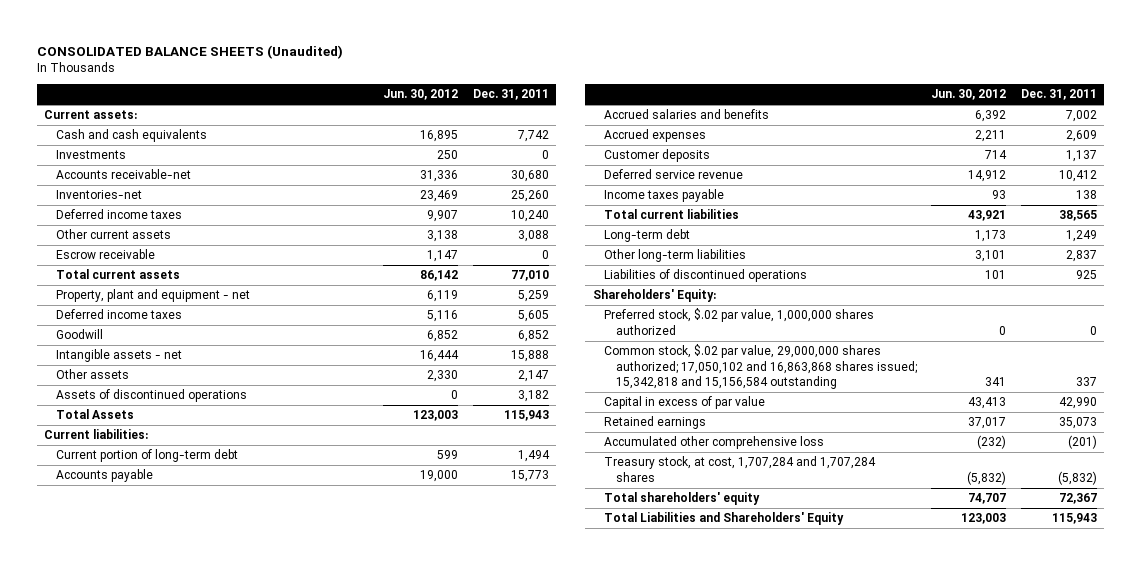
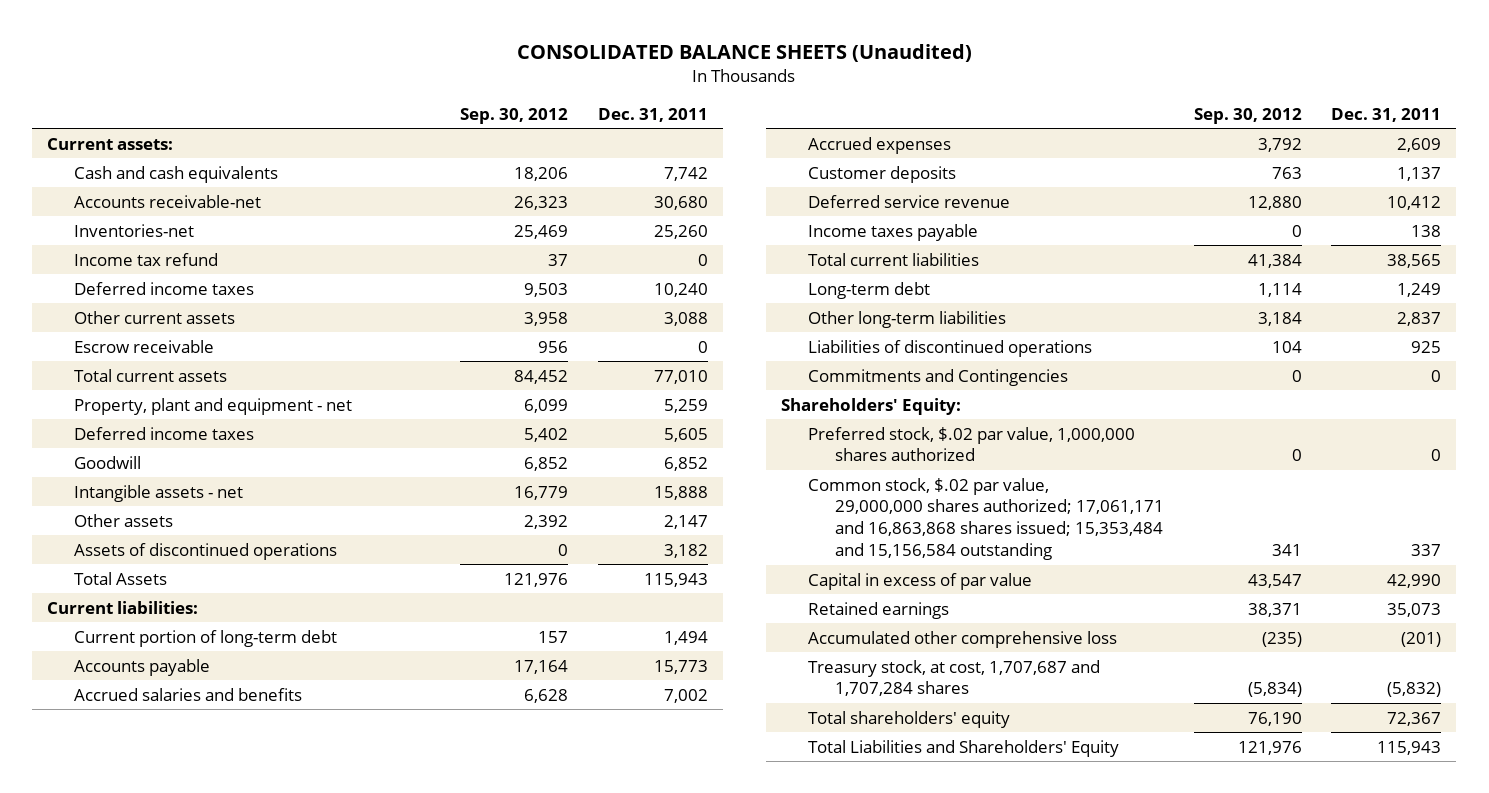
[383,89,459,101] Jun. 30, 2012 -> none
none -> [460,107,569,124] Sep. 30, 2012
[56,150,127,160] Investments -> none
none -> [74,252,219,266] Income tax refund
none -> [807,368,1068,386] Commitments and Contingencies
[604,344,917,390] Common stock, $.02 par value, 29,000,000 shares authorized; 17,050,102 and 16,863,868 shares issued; 15,342,818 and 15,156,584 outstanding -> [807,477,1164,561] Common stock, $.02 par value, 29,000,000 shares authorized; 17,061,171 and 16,863,868 shares issued; 15,353,484 and 15,156,584 outstanding
[604,456,877,482] Treasury stock, at cost, 1,707,284 and 1,707,284 shares -> [807,659,1100,697] Treasury stock, at cost, 1,707,687 and 1,707,284 shares

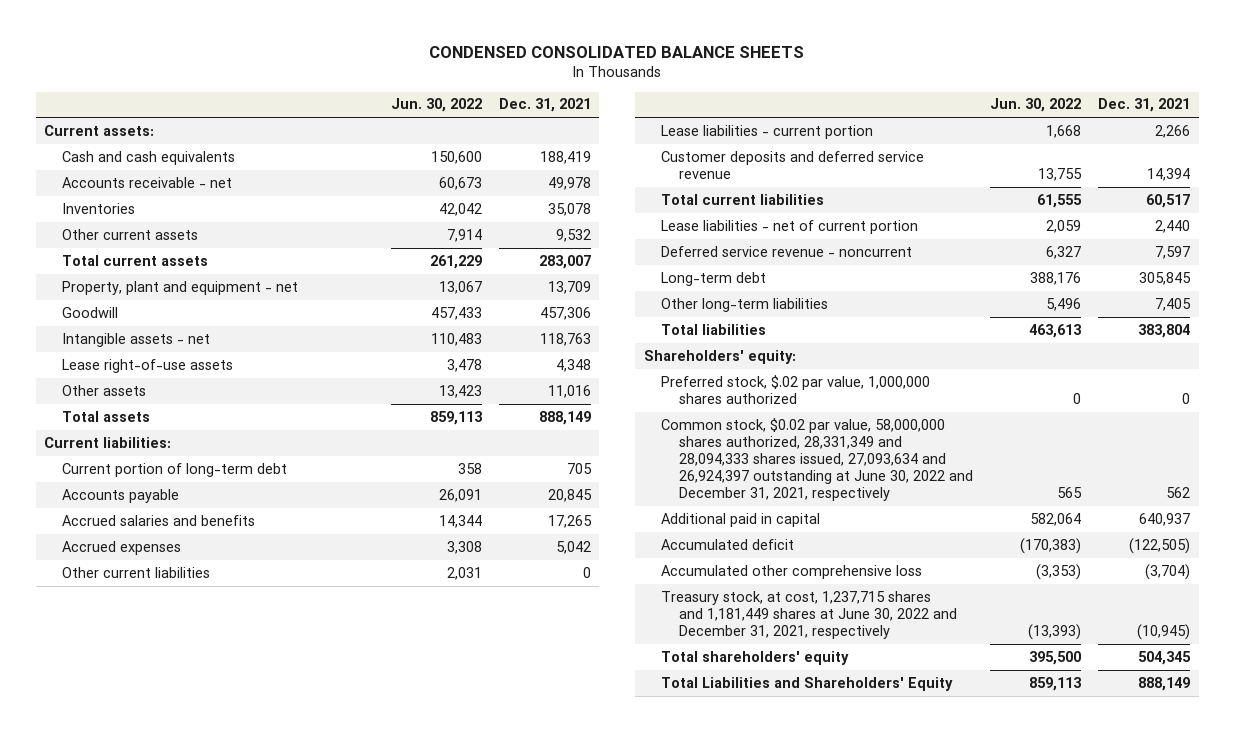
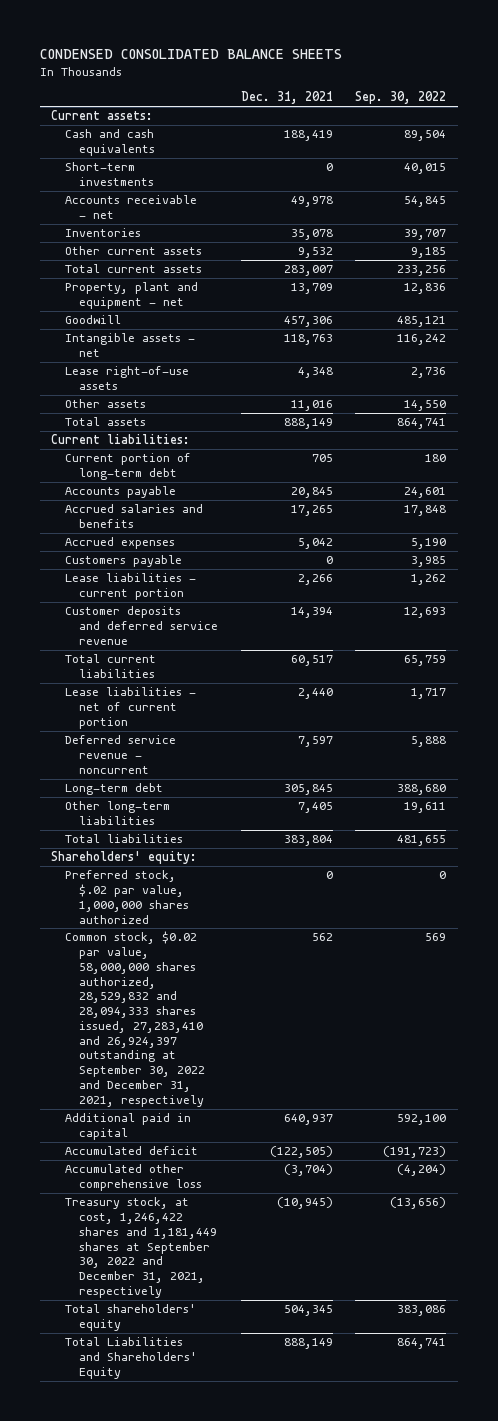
[391,98,483,113] Jun. 30, 2022 -> none
none -> [355,91,447,105] Sep. 30, 2022
none -> [65,162,155,187] Short-term investments
[62,566,211,578] Other current liabilities -> none
none -> [65,555,183,568] Customers payable
[661,417,974,502] Common stock, $0.02 par value, 58,000,000 shares authorized, 28,331,349 and 28,094,333 shares issued, 27,093,634 and 26,924,397 outstanding at June 30, 2022 and December 31, 2021, respectively -> [65,931,206,1107] Common stock, $0.02 par value, 58,000,000 shares authorized, 28,529,832 and 28,094,333 shares issued, 27,283,410 and 26,924,397 outstanding at September 30, 2022 and December 31, 2021, respectively
[661,590,958,639] Treasury stock, at cost, 1,237,715 shares and 1,181,449 shares at June 30, 2022 and December 31, 2021, respectively -> [65,1197,218,1298] Treasury stock, at cost, 1,246,422 shares and 1,181,449 shares at September 30, 2022 and December 31, 2021, respectively

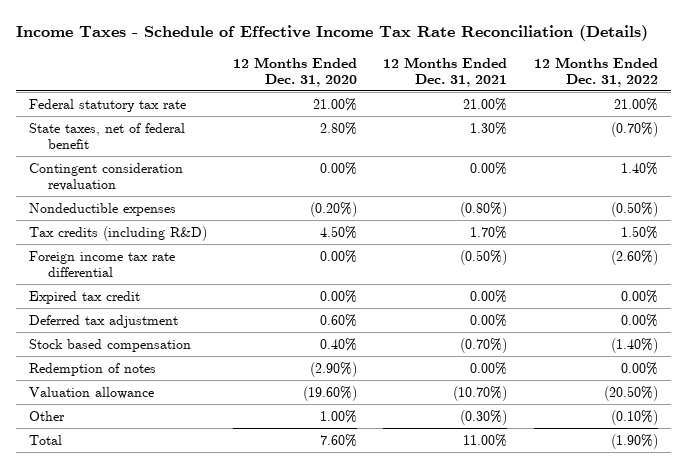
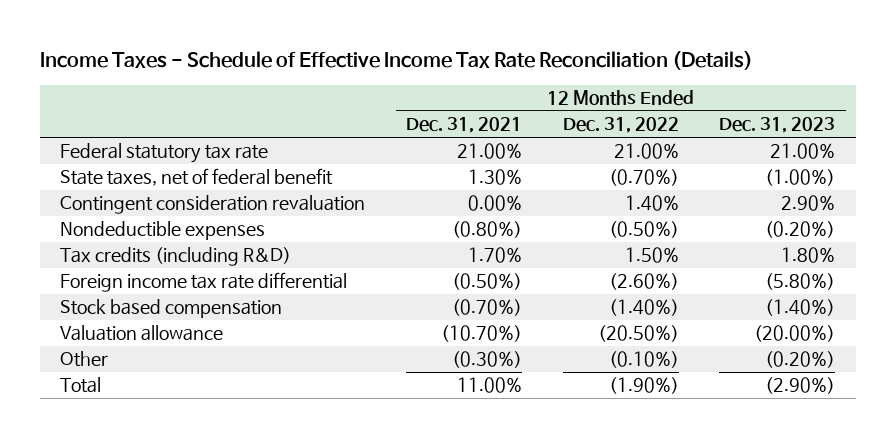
[233,56,358,87] 12 Months Ended Dec. 31, 2020 -> none
none -> [719,117,836,134] Dec. 31, 2023
[28,290,140,304] Expired tax credit -> none
[28,314,178,328] Deferred tax adjustment -> none
[28,362,156,376] Redemption of notes -> none

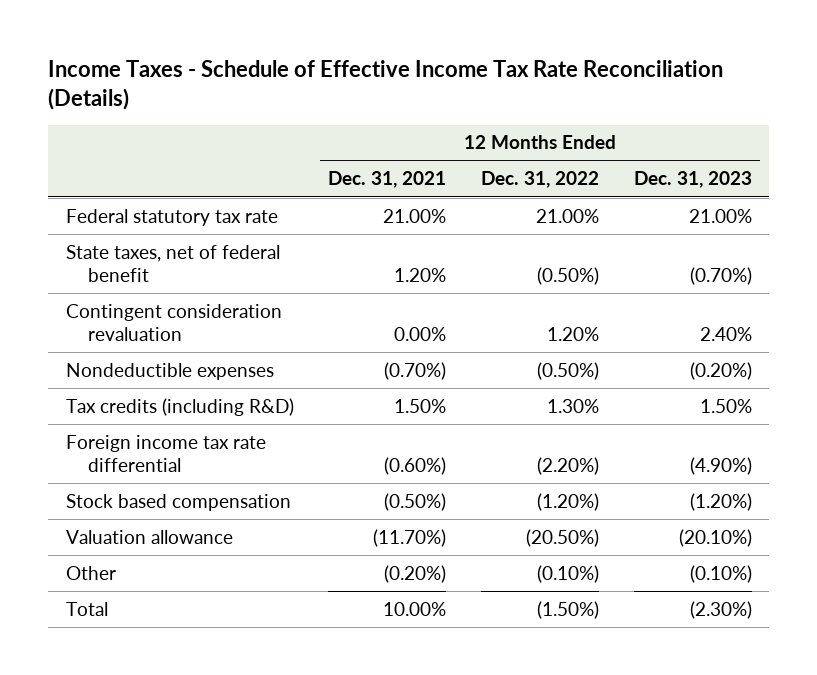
[467,169,522,186] 1.30% -> [394,268,447,283] 1.20%
[608,169,679,187] (0.70%) -> [536,267,599,286] (0.50%)
[765,169,836,187] (1.00%) -> [689,267,752,286] (0.70%)
[624,195,679,212] 1.40% -> [546,327,599,342] 1.20%
[781,195,836,212] 2.90% -> [699,327,752,342] 2.40%
[451,221,522,239] (0.80%) -> [384,361,447,380] (0.70%)
[467,247,522,264] 1.70% -> [394,398,447,413] 1.50%
[624,247,679,264] 1.50% -> [546,398,599,413] 1.30%
[781,247,836,264] 1.80% -> [699,398,752,413] 1.50%
[451,273,522,291] (0.50%) -> [384,457,447,476] (0.60%)
[608,273,679,291] (2.60%) -> [536,457,599,476] (2.20%)
[765,273,836,291] (5.80%) -> [689,457,752,476] (4.90%)
[451,299,522,317] (0.70%) -> [384,492,447,511] (0.50%)
[608,299,679,317] (1.40%) -> [536,492,599,511] (1.20%)
[765,299,836,317] (1.40%) -> [689,492,752,511] (1.20%)
[440,325,522,343] (10.70%) -> [373,528,447,547] (11.70%)
[754,325,836,343] (20.00%) -> [678,528,752,547] (20.10%)
[451,351,522,369] (0.30%) -> [384,564,447,583] (0.20%)
[765,351,836,369] (0.20%) -> [689,564,752,583] (0.10%)
[456,377,522,394] 11.00% -> [383,601,447,616] 10.00%
[608,377,679,395] (1.90%) -> [536,600,599,619] (1.50%)
[765,377,836,395] (2.90%) -> [689,600,752,619] (2.30%)

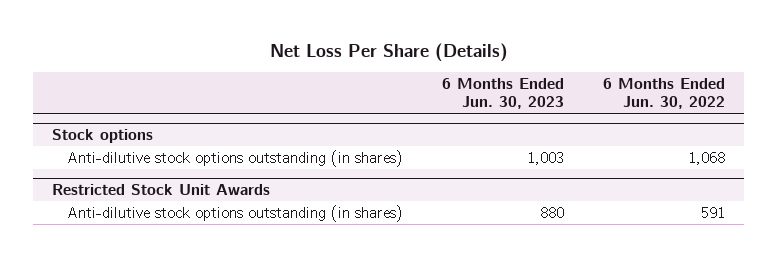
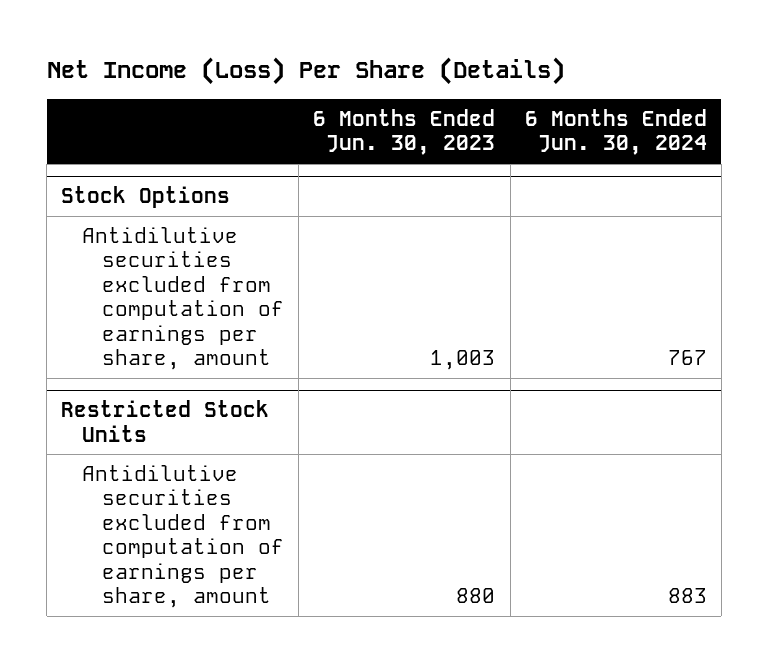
[269,42,508,62] Net Loss Per Share (Details) -> [46,57,565,86] Net Income (Loss) Per Share (Details)
[602,77,725,110] 6 Months Ended Jun. 30, 2022 -> none
none -> [524,108,707,156] 6 Months Ended Jun. 30, 2024
[52,128,154,143] Stock options -> [61,186,231,209] Stock Options
[67,149,404,167] Anti-dilutive stock options outstanding (in shares) -> [81,226,285,371] Antidilutive securities excluded from computation of earnings per share, amount
[52,183,271,195] Restricted Stock Unit Awards -> [61,400,270,442] Restricted Stock Units
[67,204,404,222] Anti-dilutive stock options outstanding (in shares) -> [81,464,285,609] Antidilutive securities excluded from computation of earnings per share, amount

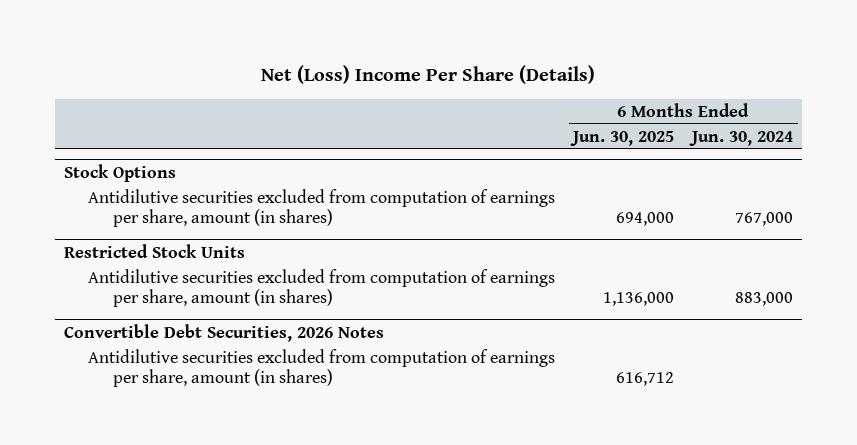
[46,57,565,86] Net Income (Loss) Per Share (Details) -> [261,65,596,85] Net (Loss) Income Per Share (Details)
[313,108,496,156] 6 Months Ended Jun. 30, 2023 -> none
none -> [570,130,675,146] Jun. 30, 2025
[81,226,285,371] Antidilutive securities excluded from computation of earnings per share, amount -> [88,188,556,227] Antidilutive securities excluded from computation of earnings per share, amount (in shares)
[667,350,707,366] 767 -> [735,211,794,226] 767,000
[81,464,285,609] Antidilutive securities excluded from computation of earnings per share, amount -> [88,268,556,307] Antidilutive securities excluded from computation of earnings per share, amount (in shares)
[667,588,707,604] 883 -> [735,291,794,306] 883,000
none -> [63,323,384,342] Convertible Debt Securities, 2026 Notes
none -> [88,348,556,387] Antidilutive securities excluded from computation of earnings per share, amount (in shares)

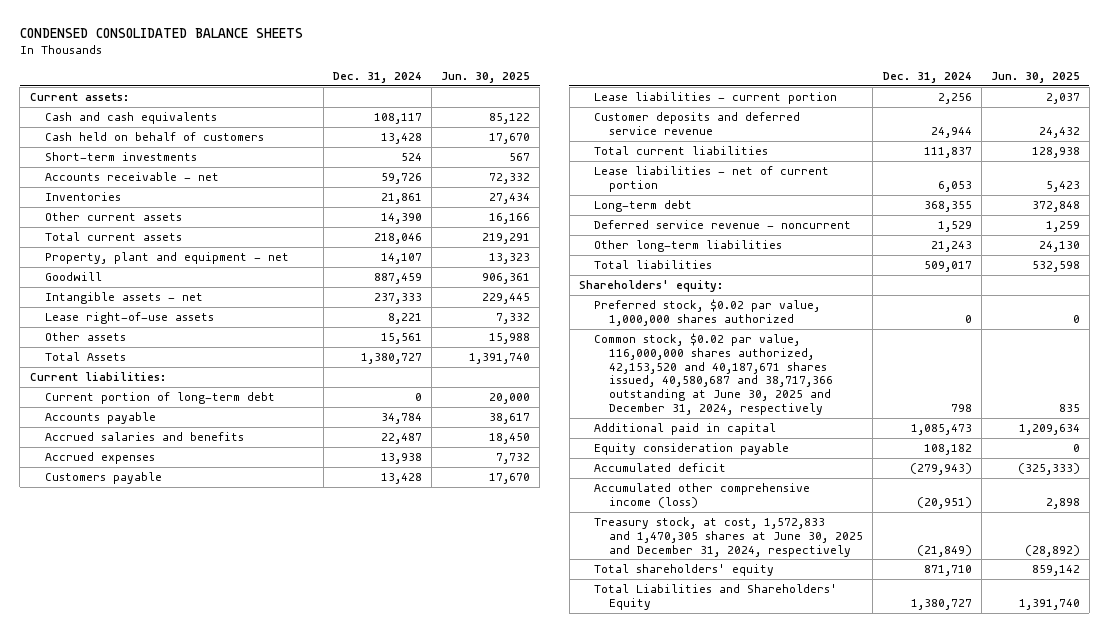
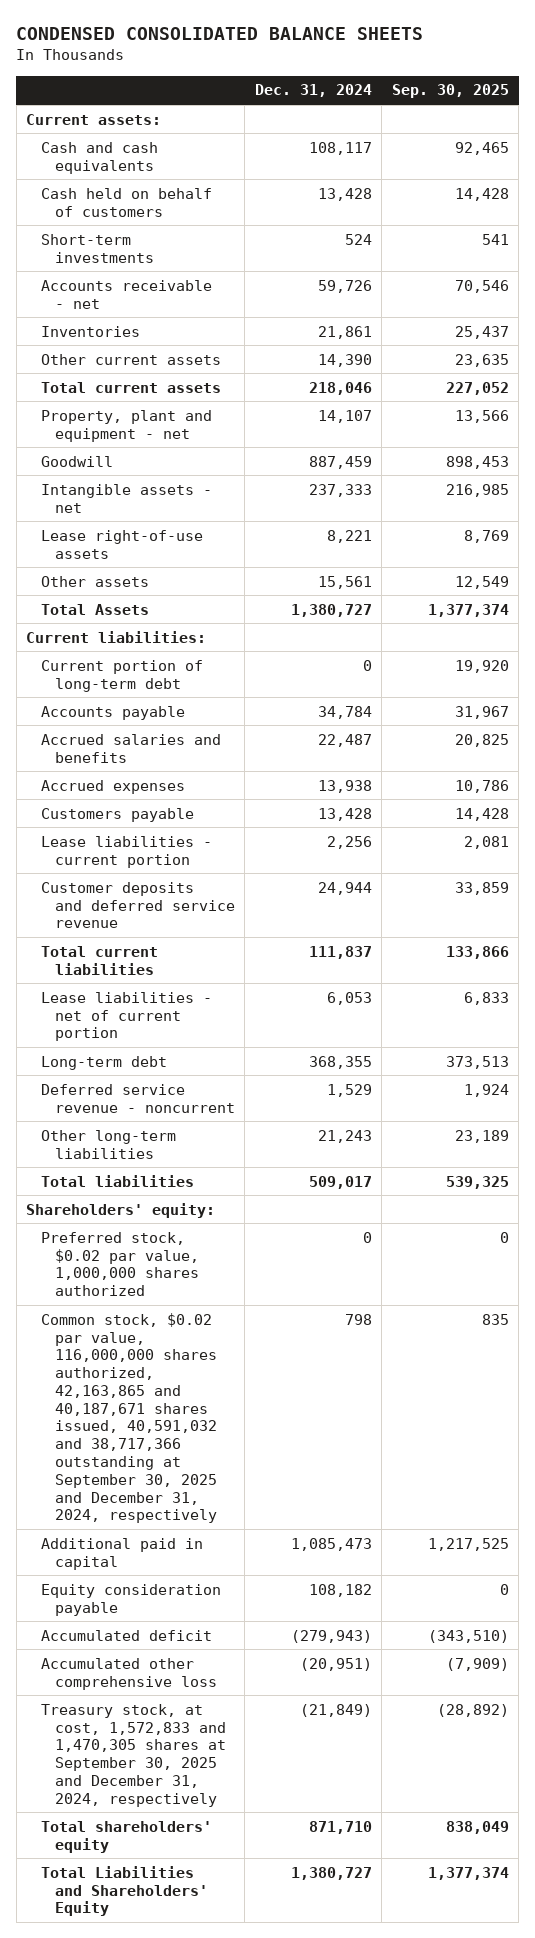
[441,71,531,83] Jun. 30, 2025 -> none
none -> [391,84,509,99] Sep. 30, 2025
[594,333,834,415] Common stock, $0.02 par value, 116,000,000 shares authorized, 42,153,520 and 40,187,671 shares issued, 40,580,687 and 38,717,366 outstanding at June 30, 2025 and December 31, 2024, respectively -> [40,1312,218,1524] Common stock, $0.02 par value, 116,000,000 shares authorized, 42,163,865 and 40,187,671 shares issued, 40,591,032 and 38,717,366 outstanding at September 30, 2025 and December 31, 2024, respectively
[594,483,811,508] Accumulated other comprehensive income (loss) -> [40,1657,218,1690] Accumulated other comprehensive loss
[594,517,864,557] Treasury stock, at cost, 1,572,833 and 1,470,305 shares at June 30, 2025 and December 31, 2024, respectively -> [40,1703,227,1807] Treasury stock, at cost, 1,572,833 and 1,470,305 shares at September 30, 2025 and December 31, 2024, respectively

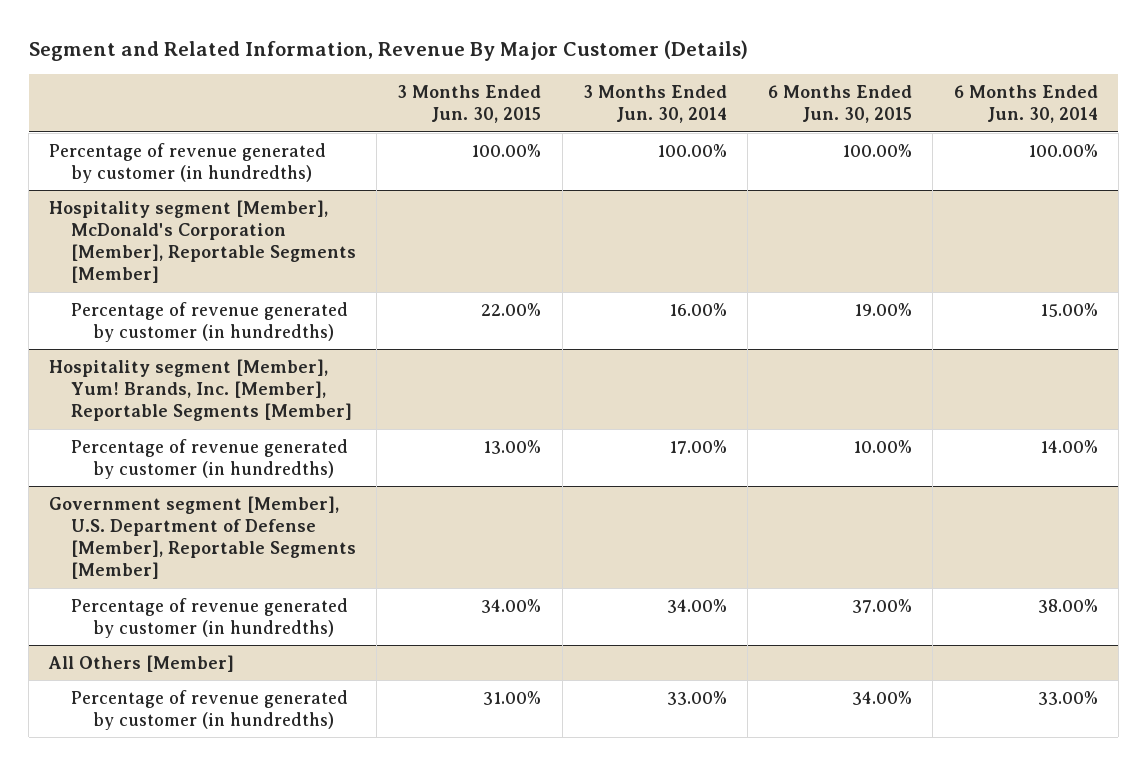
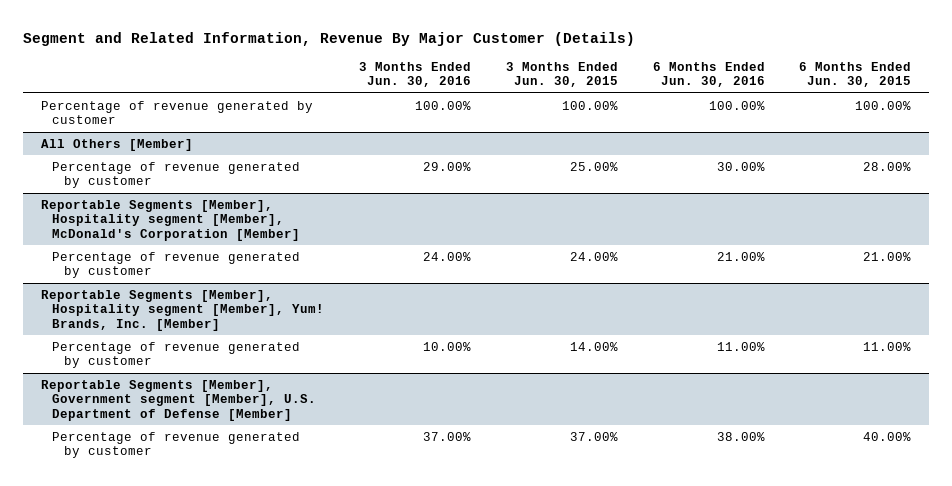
[582,85,727,124] 3 Months Ended Jun. 30, 2014 -> none
[953,85,1098,124] 6 Months Ended Jun. 30, 2014 -> none
none -> [358,61,471,88] 3 Months Ended Jun. 30, 2016
none -> [652,61,765,88] 6 Months Ended Jun. 30, 2016
[49,199,357,284] Hospitality segment [Member], McDonald's Corporation [Member], Reportable Segments [Member] -> none
[71,301,349,342] Percentage of revenue generated by customer (in hundredths) -> none
[49,358,353,422] Hospitality segment [Member], Yum! Brands, Inc. [Member], Reportable Segments [Member] -> none
[71,438,349,479] Percentage of revenue generated by customer (in hundredths) -> none
[49,495,357,580] Government segment [Member], U.S. Department of Defense [Member], Reportable Segments [Member] -> none
[71,597,349,638] Percentage of revenue generated by customer (in hundredths) -> none
[49,142,327,183] Percentage of revenue generated by customer (in hundredths) -> [40,100,313,125] Percentage of revenue generated by customer
[71,689,349,730] Percentage of revenue generated by customer (in hundredths) -> [52,161,301,189] Percentage of revenue generated by customer
[483,690,542,705] 31.00% -> [569,161,618,171] 25.00%
[852,690,913,705] 34.00% -> [863,161,912,171] 28.00%
none -> [40,199,301,241] Reportable Segments [Member], Hospitality segment [Member], McDonald's Corporation [Member]
none -> [52,251,301,279] Percentage of revenue generated by customer
none -> [40,289,325,331] Reportable Segments [Member], Hospitality segment [Member], Yum! Brands, Inc. [Member]
none -> [52,341,301,369] Percentage of revenue generated by customer
none -> [40,379,317,421] Reportable Segments [Member], Government segment [Member], U.S. Department of Defense [Member]
none -> [52,431,301,459] Percentage of revenue generated by customer

